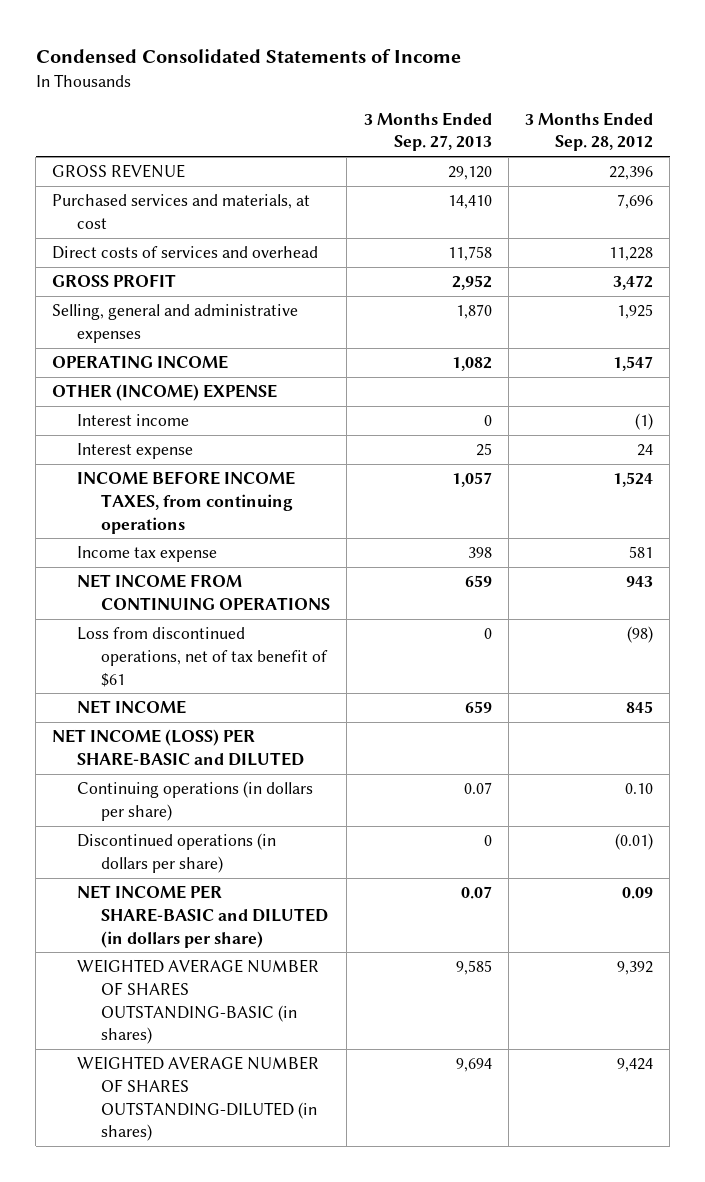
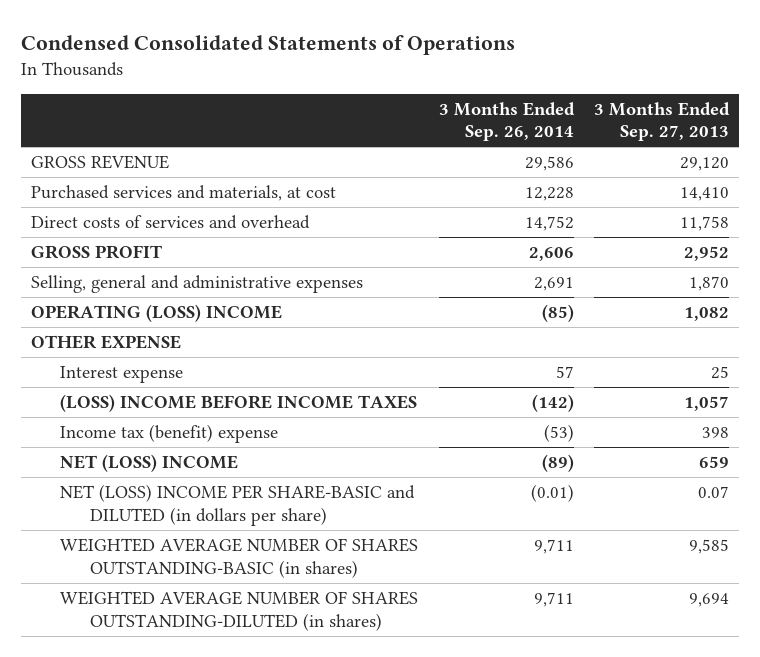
[35,49,461,64] Condensed Consolidated Statements of Income -> [20,34,515,55] Condensed Consolidated Statements of Operations
[524,111,653,152] 3 Months Ended Sep. 28, 2012 -> none
none -> [438,101,575,142] 3 Months Ended Sep. 26, 2014
[76,414,189,427] Interest income -> none
[52,355,229,370] OPERATING INCOME -> [30,304,282,323] OPERATING (LOSS) INCOME
[52,384,278,402] OTHER (INCOME) EXPENSE -> [30,335,181,350] OTHER EXPENSE
[76,574,331,611] NET INCOME FROM CONTINUING OPERATIONS -> none
[76,627,329,687] Loss from discontinued operations, net of tax benefit of $61 -> none
[52,729,304,766] NET INCOME (LOSS) PER SHARE-BASIC and DILUTED -> none
[76,781,313,821] Continuing operations (in dollars per share) -> none
[76,833,276,873] Discontinued operations (in dollars per share) -> none
[76,471,295,534] INCOME BEFORE INCOME TAXES, from continuing operations -> [60,394,418,413] (LOSS) INCOME BEFORE INCOME TAXES
[76,546,217,563] Income tax expense -> [60,424,279,444] Income tax (benefit) expense
[76,700,186,715] NET INCOME -> [60,454,239,473] NET (LOSS) INCOME
[76,885,329,948] NET INCOME PER SHARE-BASIC and DILUTED (in dollars per share) -> [60,484,416,526] NET (LOSS) INCOME PER SHARE-BASIC and DILUTED (in dollars per share)

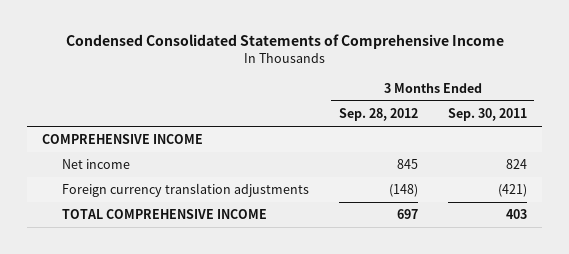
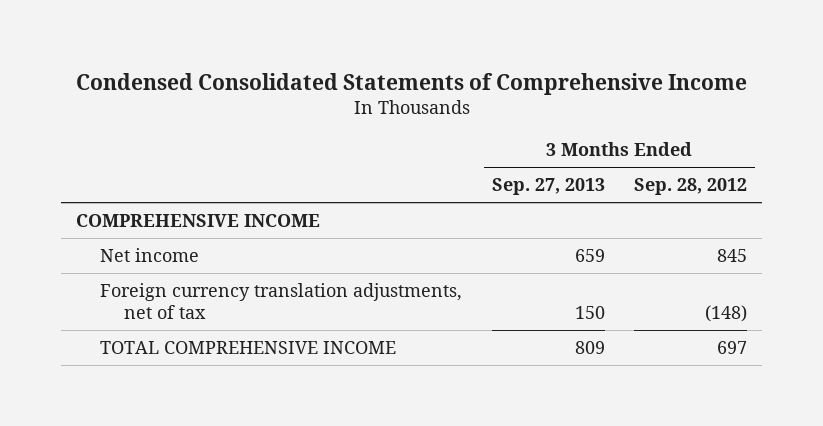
[447,107,527,121] Sep. 30, 2011 -> none
none -> [491,178,605,196] Sep. 27, 2013
[61,183,309,198] Foreign currency translation adjustments -> [99,282,462,319] Foreign currency translation adjustments, net of tax

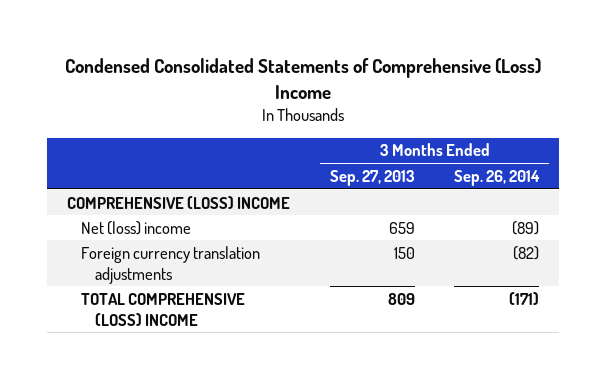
[75,72,747,95] Condensed Consolidated Statements of Comprehensive Income -> [65,57,542,99] Condensed Consolidated Statements of Comprehensive (Loss) Income
[634,178,748,196] Sep. 28, 2012 -> none
none -> [454,169,541,186] Sep. 26, 2014
[76,213,321,227] COMPREHENSIVE INCOME -> [67,195,291,209] COMPREHENSIVE (LOSS) INCOME
[99,247,199,262] Net income -> [80,220,191,235] Net (loss) income
[99,282,462,319] Foreign currency translation adjustments, net of tax -> [80,245,260,284] Foreign currency translation adjustments
[99,340,396,354] TOTAL COMPREHENSIVE INCOME -> [80,292,245,326] TOTAL COMPREHENSIVE (LOSS) INCOME

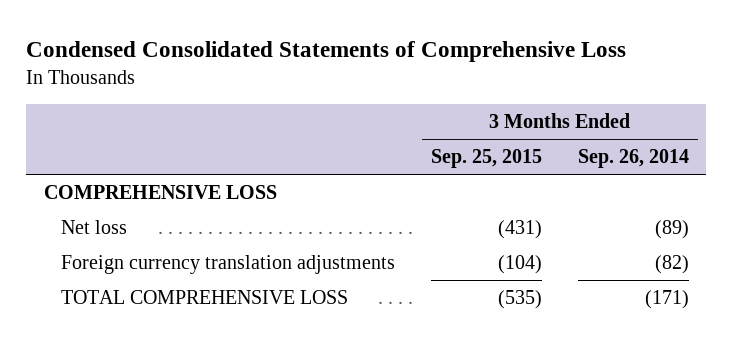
[65,57,542,99] Condensed Consolidated Statements of Comprehensive (Loss) Income -> [26,41,627,63] Condensed Consolidated Statements of Comprehensive Loss
[329,169,415,186] Sep. 27, 2013 -> none
none -> [430,149,542,169] Sep. 25, 2015
[67,195,291,209] COMPREHENSIVE (LOSS) INCOME -> [44,185,278,200] COMPREHENSIVE LOSS
[80,220,191,235] Net (loss) income -> [61,220,128,235] Net loss
[80,292,245,326] TOTAL COMPREHENSIVE (LOSS) INCOME -> [61,290,349,305] TOTAL COMPREHENSIVE LOSS

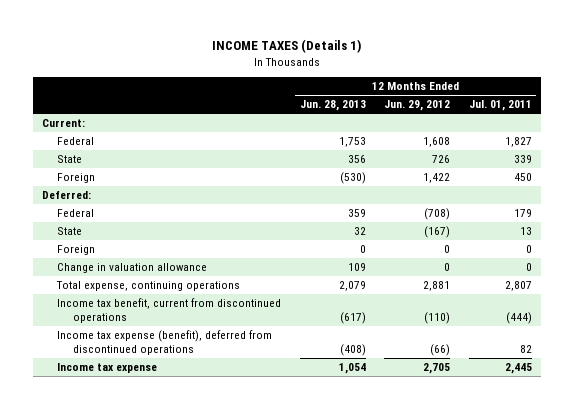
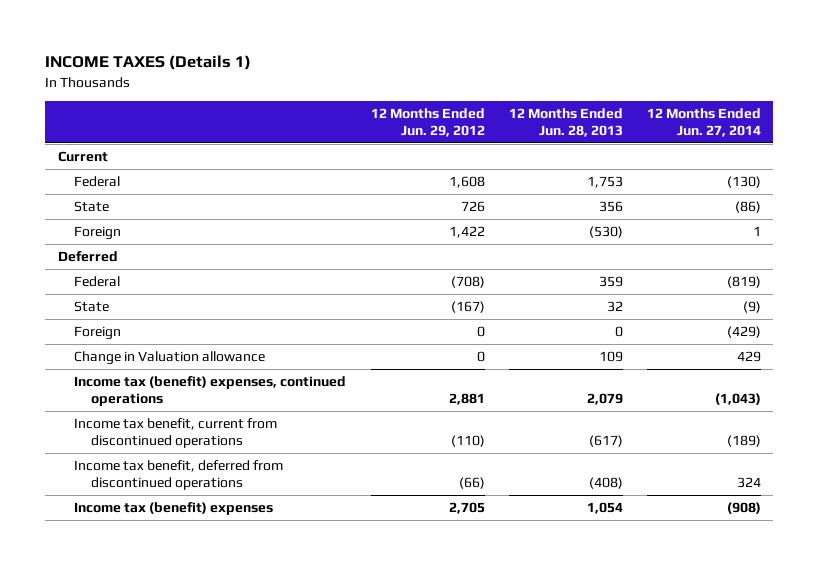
[468,100,532,112] Jul. 01, 2011 -> none
none -> [646,107,761,137] 12 Months Ended Jun. 27, 2014
[41,119,85,128] Current: -> [57,151,108,163] Current
[41,191,91,200] Deferred: -> [57,251,118,263] Deferred
[57,263,208,274] Change in valuation allowance -> [74,351,266,366] Change in Valuation allowance
[56,281,241,292] Total expense, continuing operations -> [74,376,347,406] Income tax (benefit) expenses, continued operations
[57,330,273,355] Income tax expense (benefit), deferred from discontinued operations -> [74,460,284,490] Income tax benefit, deferred from discontinued operations
[57,363,158,374] Income tax expense -> [74,502,274,516] Income tax (benefit) expenses

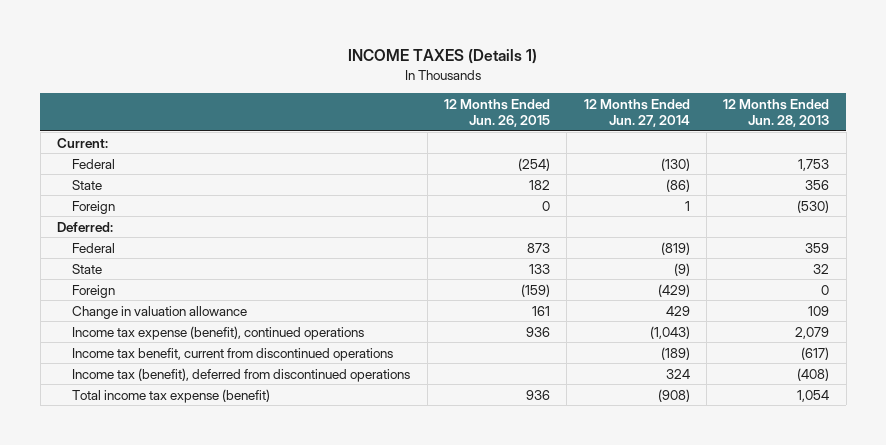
[370,107,485,137] 12 Months Ended Jun. 29, 2012 -> none
none -> [444,98,551,127] 12 Months Ended Jun. 26, 2015
[57,151,108,163] Current -> [57,137,109,148] Current:
[57,251,118,263] Deferred -> [57,221,114,232] Deferred:
[74,351,266,366] Change in Valuation allowance -> [72,305,248,319] Change in valuation allowance
[74,376,347,406] Income tax (benefit) expenses, continued operations -> [72,325,365,340] Income tax expense (benefit), continued operations
[74,460,284,490] Income tax benefit, deferred from discontinued operations -> [72,367,411,382] Income tax (benefit), deferred from discontinued operations
[74,502,274,516] Income tax (benefit) expenses -> [72,388,271,403] Total income tax expense (benefit)

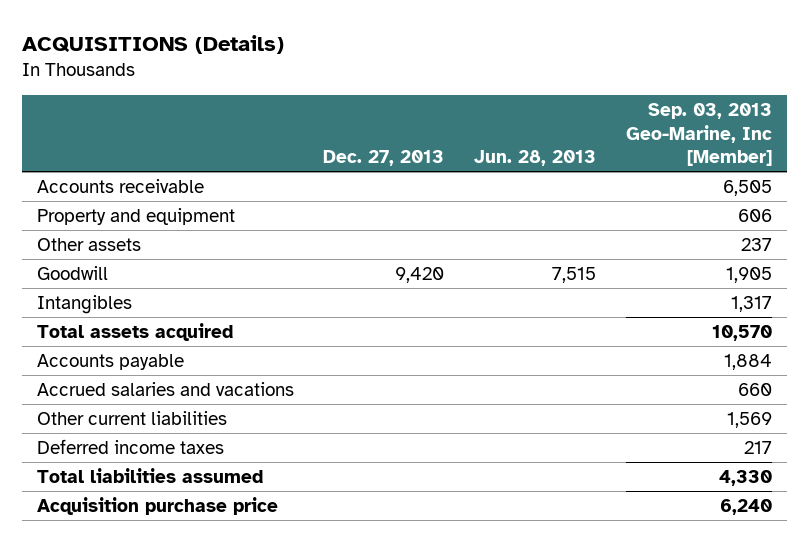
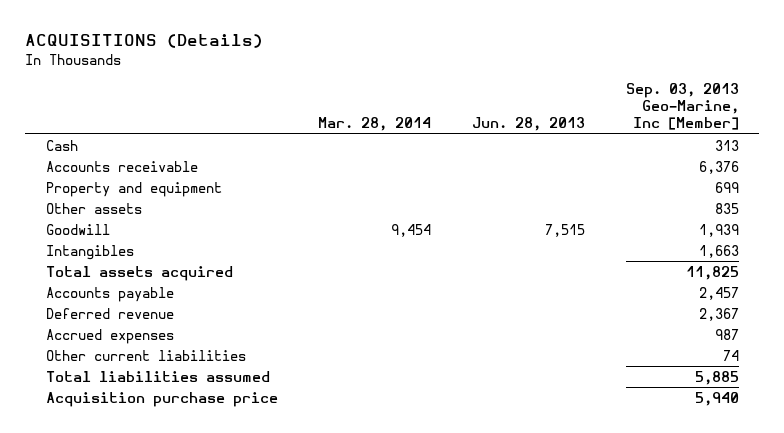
[323,150,445,167] Dec. 27, 2013 -> none
none -> [318,117,432,132] Mar. 28, 2014
[36,382,294,397] Accrued salaries and vacations -> none
[36,439,224,455] Deferred income taxes -> none
none -> [45,139,78,151] Cash
[722,180,772,197] 6,505 -> [698,160,739,174] 6,376
[737,209,772,223] 606 -> [714,181,739,193] 699
[740,238,772,252] 237 -> [714,202,739,214] 835
[725,267,772,284] 1,905 -> [698,223,739,237] 1,939
[730,296,772,313] 1,317 -> [698,244,739,258] 1,663
[711,325,772,342] 10,570 -> [685,265,739,280] 11,825
[723,354,772,371] 1,884 -> [698,286,739,300] 2,457
none -> [45,307,174,319] Deferred revenue
none -> [45,328,174,344] Accrued expenses
[726,412,772,429] 1,569 -> [722,349,739,361] 74
[718,470,772,487] 4,330 -> [694,370,739,385] 5,885
[719,499,772,516] 6,240 -> [694,391,739,406] 5,940

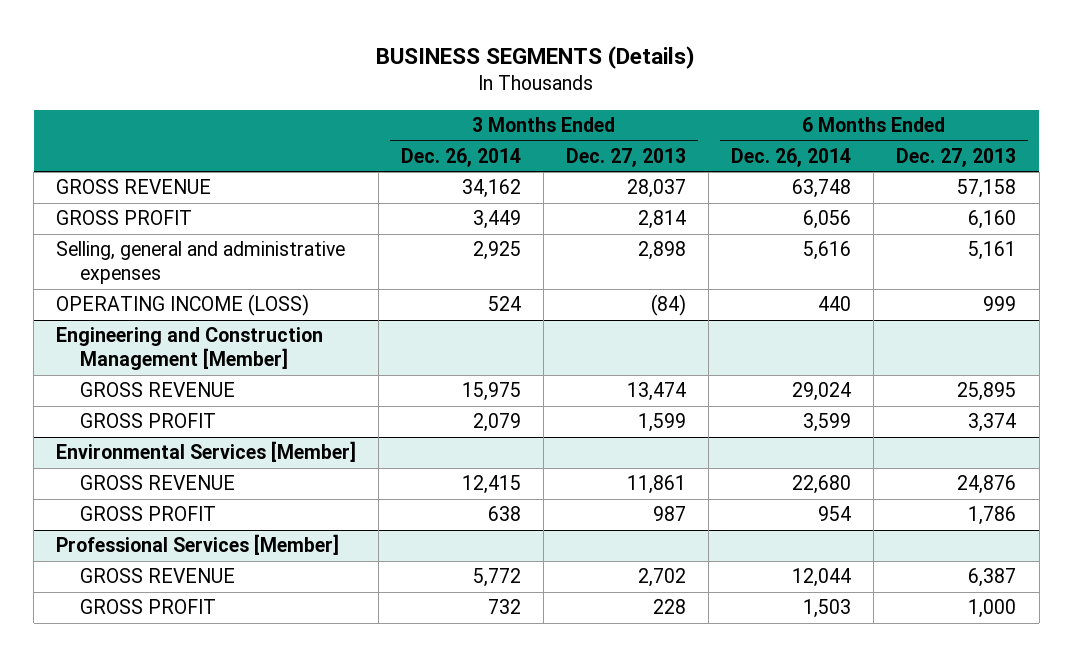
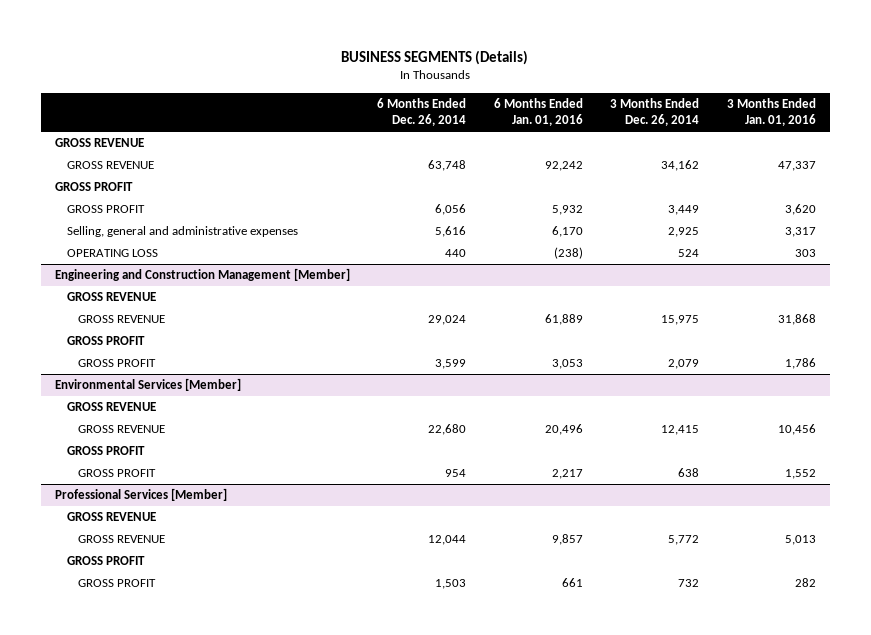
[566,147,687,167] Dec. 27, 2013 -> none
[896,147,1017,167] Dec. 27, 2013 -> none
none -> [493,97,583,127] 6 Months Ended Jan. 01, 2016
none -> [726,97,816,127] 3 Months Ended Jan. 01, 2016
none -> [54,138,144,148] GROSS REVENUE
none -> [54,182,133,192] GROSS PROFIT
[56,294,310,317] OPERATING INCOME (LOSS) -> [66,249,158,258] OPERATING LOSS
none -> [66,292,156,302] GROSS REVENUE
none -> [66,336,145,346] GROSS PROFIT
none -> [66,402,156,412] GROSS REVENUE
none -> [66,446,145,456] GROSS PROFIT
none -> [66,512,156,522] GROSS REVENUE
none -> [66,556,145,566] GROSS PROFIT

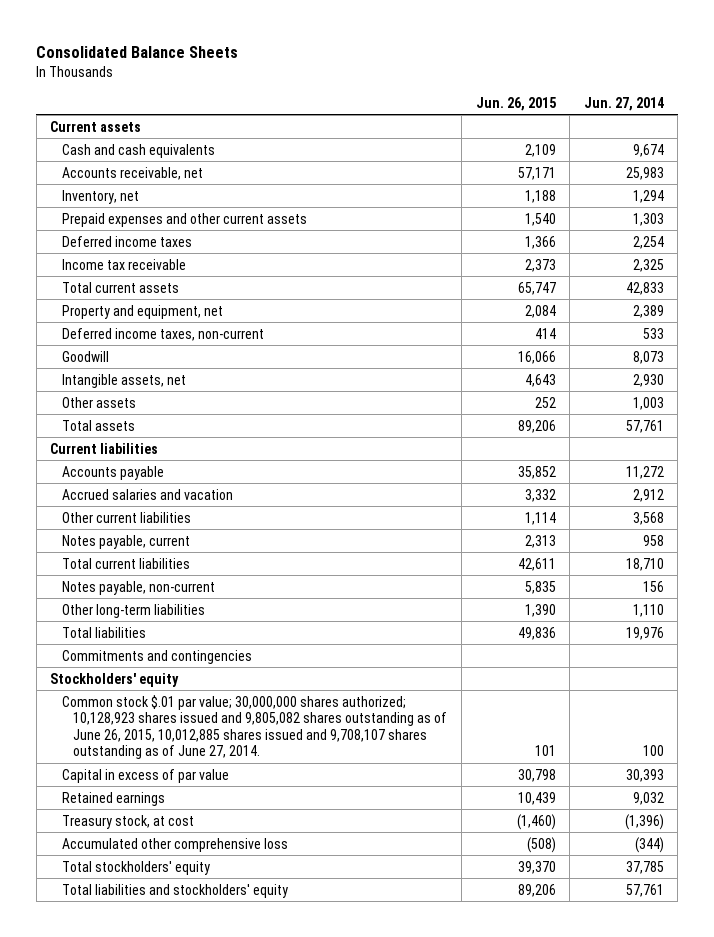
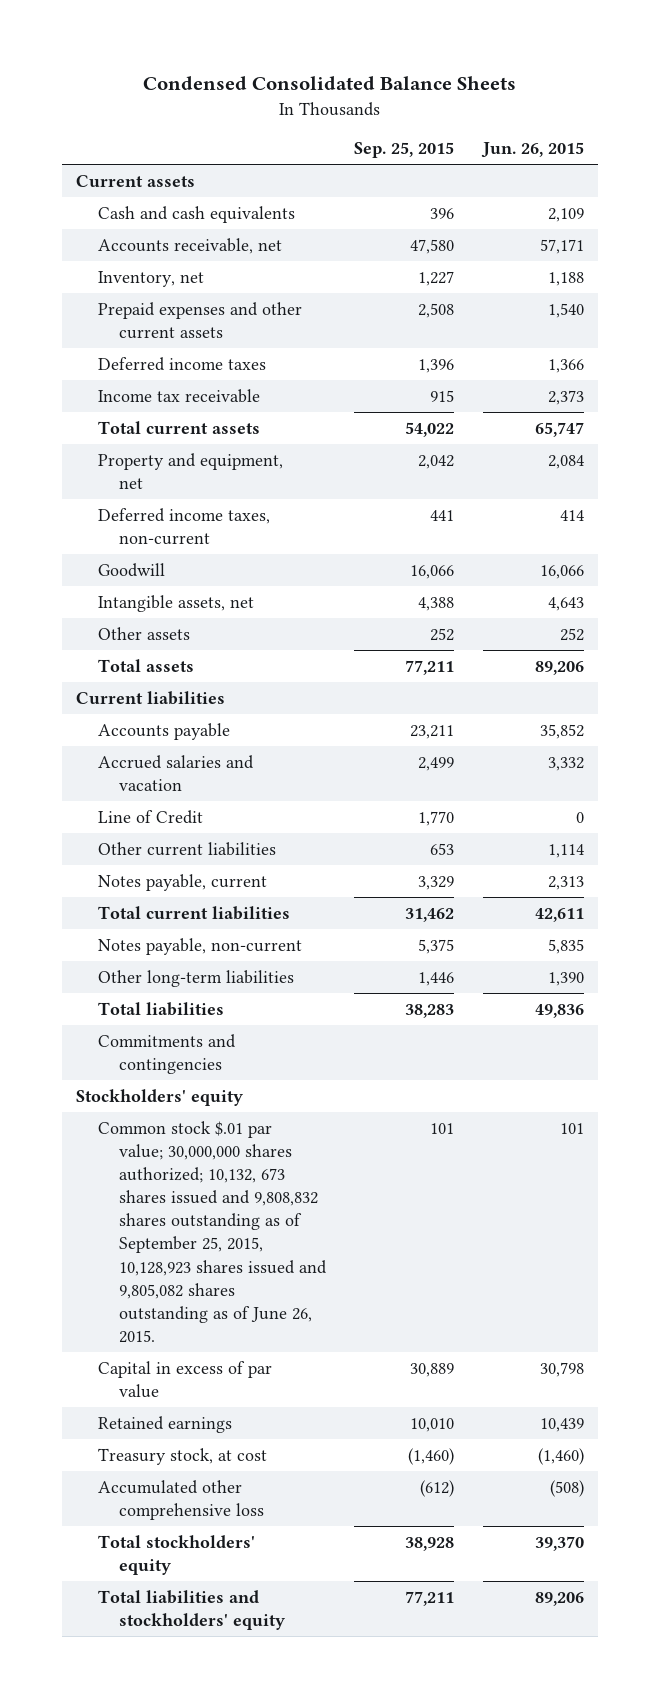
[36,46,239,59] Consolidated Balance Sheets -> [143,76,517,91] Condensed Consolidated Balance Sheets
[583,96,664,111] Jun. 27, 2014 -> none
none -> [354,142,455,159] Sep. 25, 2015
none -> [97,809,203,824] Line of Credit
[61,694,448,760] Common stock $.01 par value; 30,000,000 shares authorized; 10,128,923 shares issued and 9,805,082 shares outstanding as of June 26, 2015, 10,012,885 shares issued and 9,708,107 shares outstanding as of June 27, 2014. -> [97,1120,328,1343] Common stock $.01 par value; 30,000,000 shares authorized; 10,132, 673 shares issued and 9,808,832 shares outstanding as of September 25, 2015, 10,128,923 shares issued and 9,805,082 shares outstanding as of June 26, 2015.

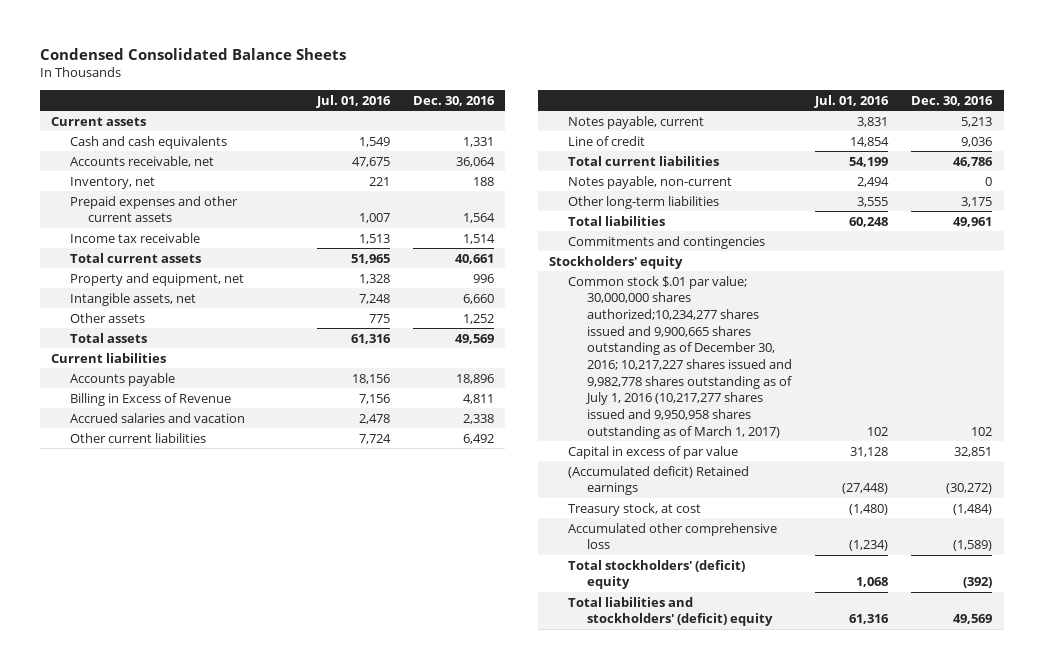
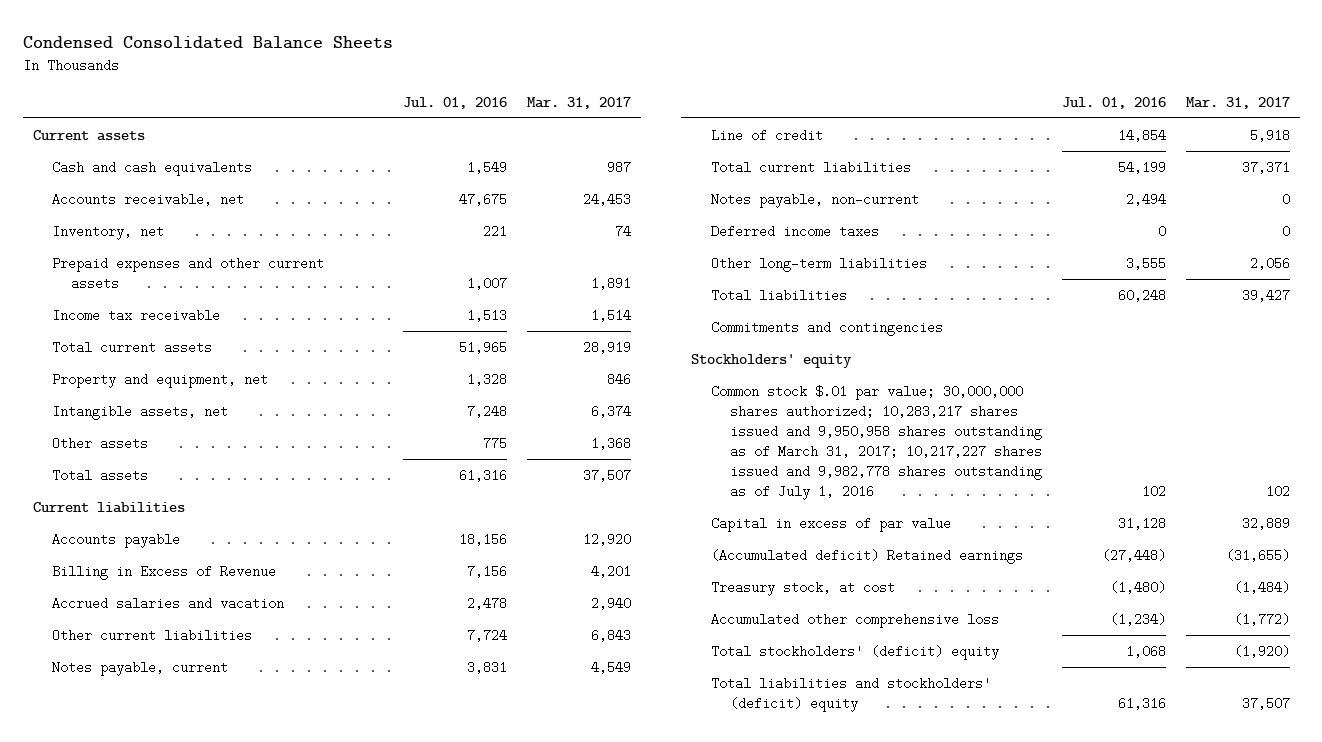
[412,95,495,106] Dec. 30, 2016 -> none
none -> [527,96,632,109] Mar. 31, 2017
none -> [710,224,879,238] Deferred income taxes
[567,275,792,439] Common stock $.01 par value; 30,000,000 shares authorized;10,234,277 shares issued and 9,900,665 shares outstanding as of December 30, 2016; 10,217,227 shares issued and 9,982,778 shares outstanding as of July 1, 2016 (10,217,277 shares issued and 9,950,958 shares outstanding as of March 1, 2017) -> [710,384,1042,500] Common stock $.01 par value; 30,000,000 shares authorized; 10,283,217 shares issued and 9,950,958 shares outstanding as of March 31, 2017; 10,217,227 shares issued and 9,982,778 shares outstanding as of July 1, 2016

